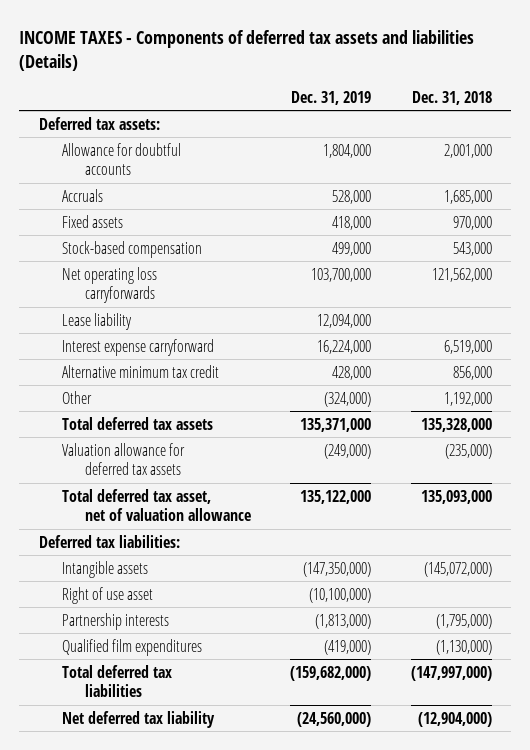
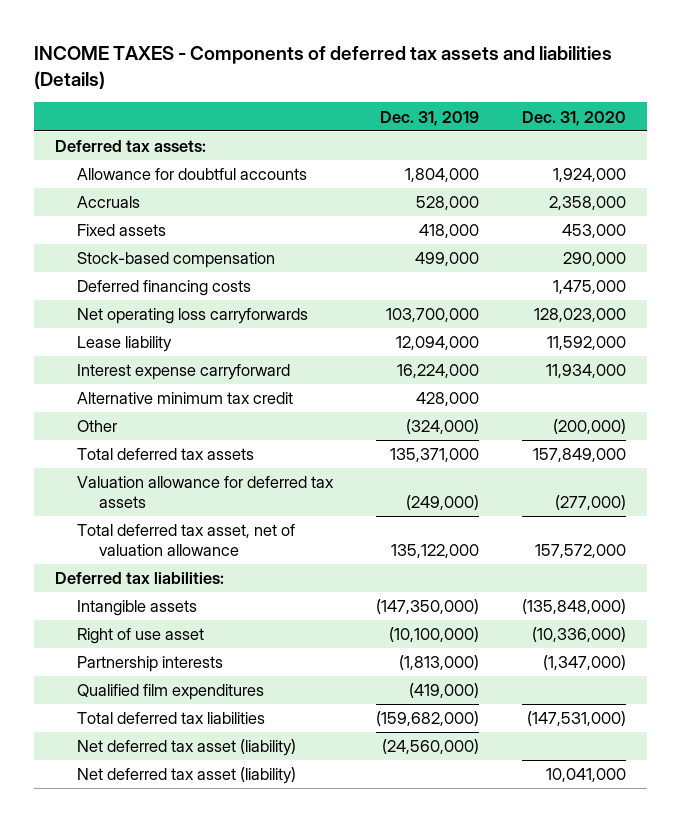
[411,91,492,106] Dec. 31, 2018 -> none
none -> [521,110,626,126] Dec. 31, 2020
none -> [77,280,252,297] Deferred financing costs
[62,710,216,728] Net deferred tax liability -> [77,739,297,757] Net deferred tax asset (liability)
none -> [77,767,297,785] Net deferred tax asset (liability)

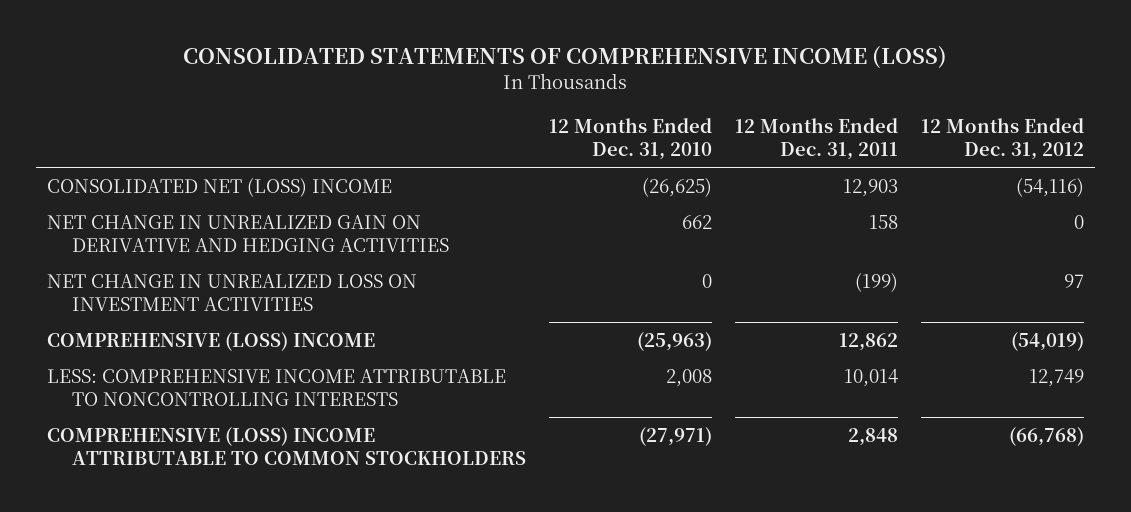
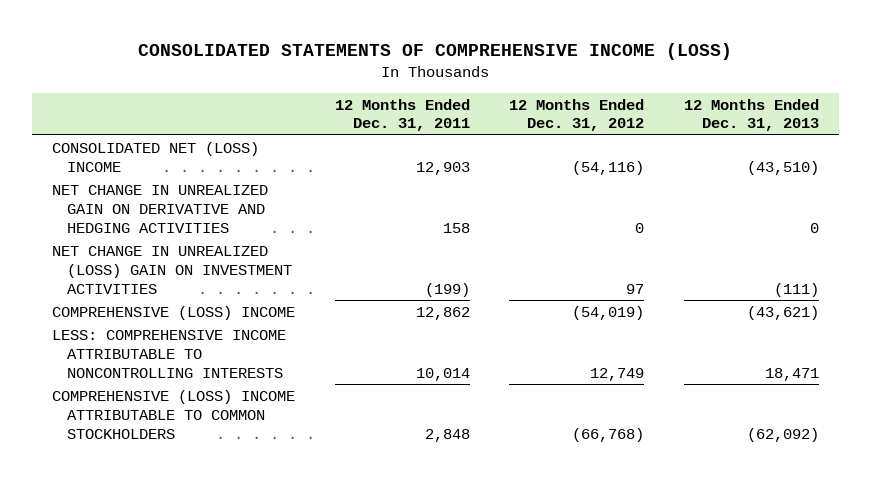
[549,117,713,160] 12 Months Ended Dec. 31, 2010 -> none
none -> [684,98,820,132] 12 Months Ended Dec. 31, 2013
[47,273,418,311] NET CHANGE IN UNREALIZED LOSS ON INVESTMENT ACTIVITIES -> [51,245,293,294] NET CHANGE IN UNREALIZED (LOSS) GAIN ON INVESTMENT ACTIVITIES

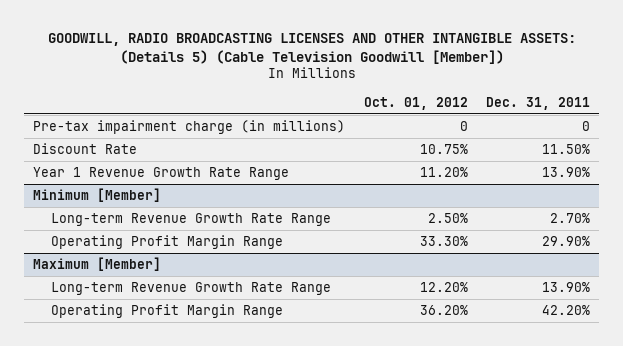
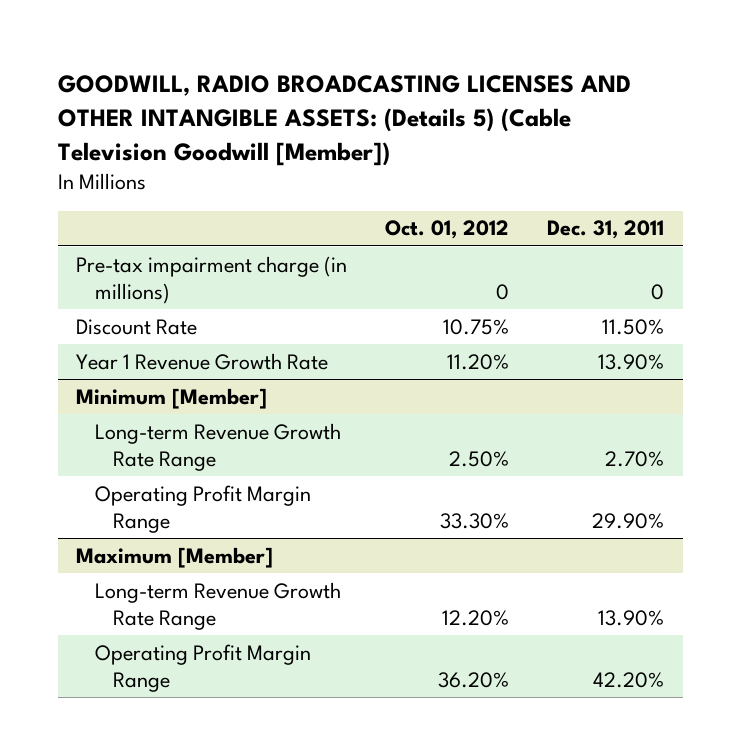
[33,167,290,181] Year 1 Revenue Growth Rate Range -> [76,352,329,370] Year 1 Revenue Growth Rate

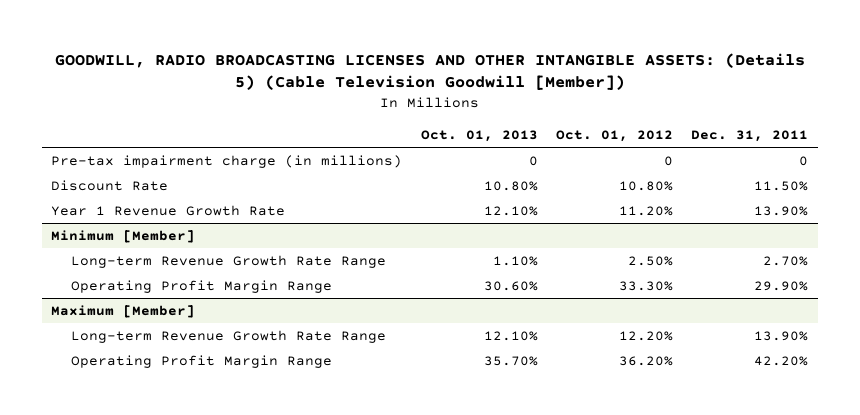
none -> [420,129,538,142] Oct. 01, 2013
[443,318,510,335] 10.75% -> [619,181,674,192] 10.80%

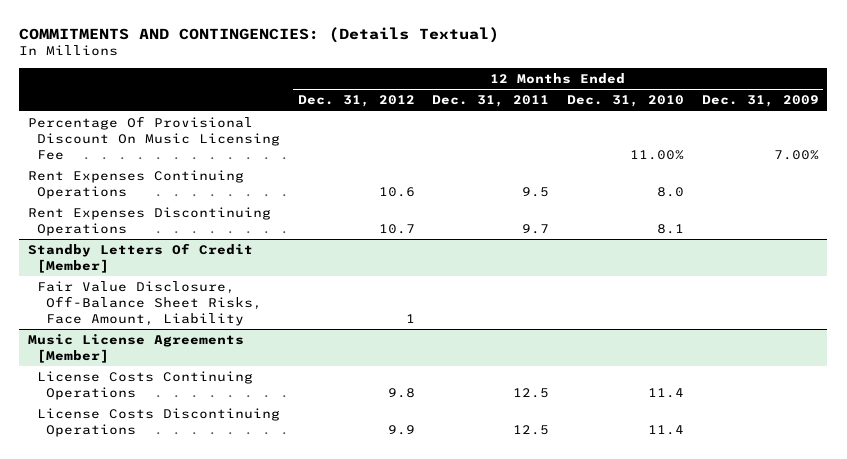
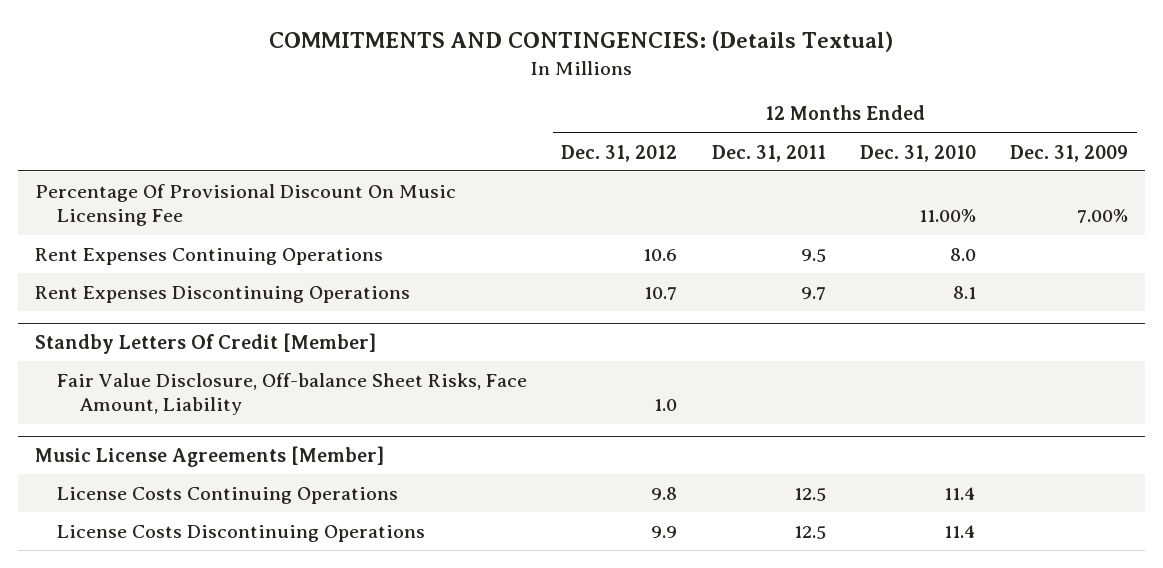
[36,281,262,326] Fair Value Disclosure, Off-Balance Sheet Risks, Face Amount, Liability -> [57,372,528,416] Fair Value Disclosure, Off-balance Sheet Risks, Face Amount, Liability
[405,313,415,323] 1 -> [654,399,678,412] 1.0

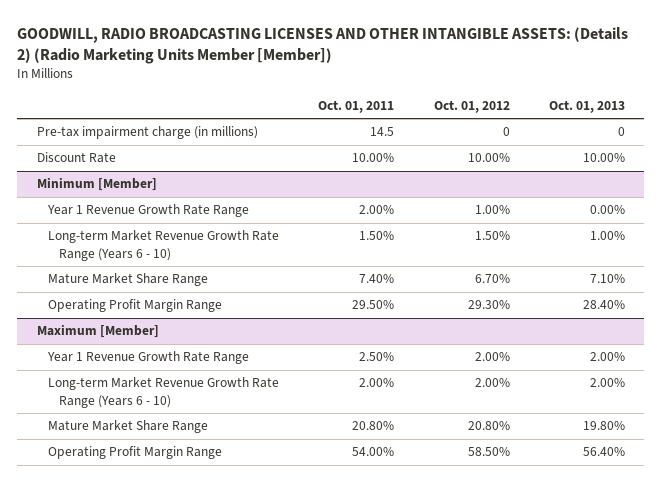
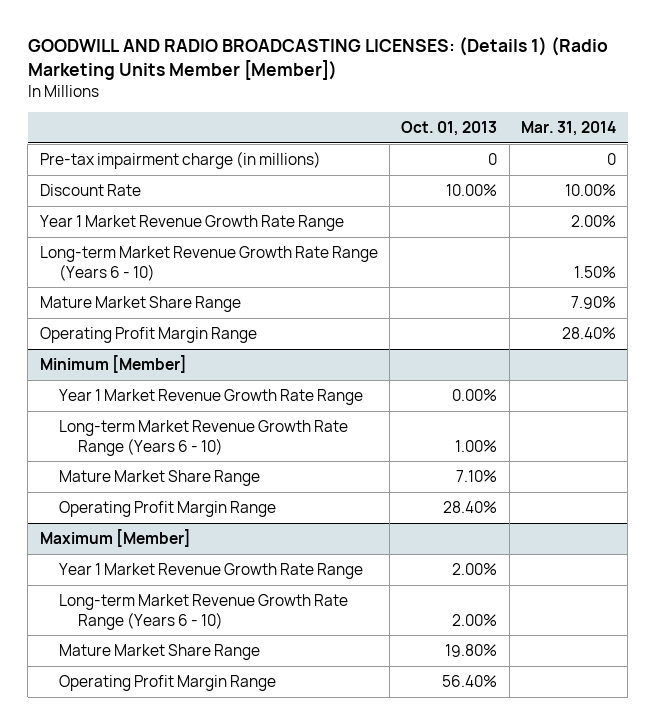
[17,26,629,64] GOODWILL, RADIO BROADCASTING LICENSES AND OTHER INTANGIBLE ASSETS: (Details 2) (Radio Marketing Units Member [Member]) -> [27,36,608,80] GOODWILL AND RADIO BROADCASTING LICENSES: (Details 1) (Radio Marketing Units Member [Member])
[318,99,395,113] Oct. 01, 2011 -> none
[433,99,510,113] Oct. 01, 2012 -> none
none -> [520,121,616,137] Mar. 31, 2014
none -> [39,215,344,232] Year 1 Market Revenue Growth Rate Range
none -> [39,246,378,281] Long-term Market Revenue Growth Rate Range (Years 6 - 10)
none -> [39,296,241,313] Mature Market Share Range
none -> [39,327,257,344] Operating Profit Margin Range
[47,204,250,218] Year 1 Revenue Growth Rate Range -> [58,389,363,406] Year 1 Market Revenue Growth Rate Range
[47,351,250,365] Year 1 Revenue Growth Rate Range -> [58,563,363,580] Year 1 Market Revenue Growth Rate Range

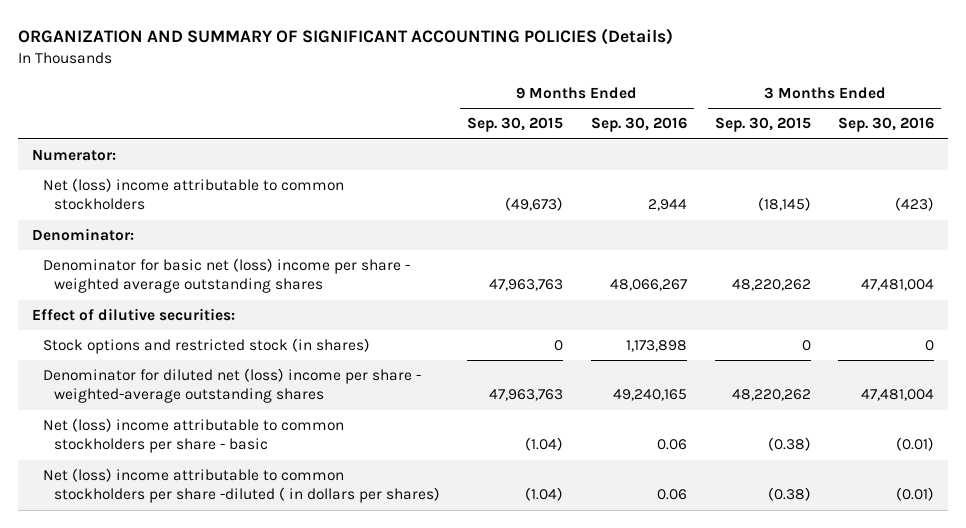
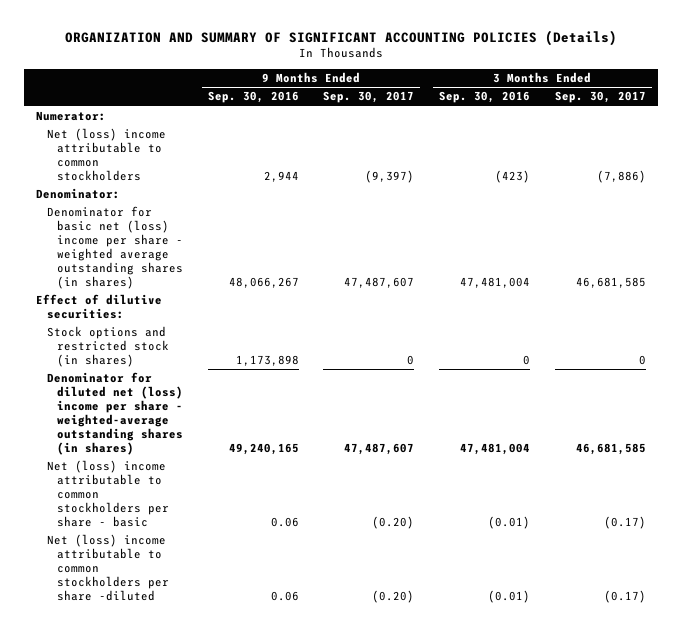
[467,117,564,133] Sep. 30, 2015 -> none
[714,117,811,133] Sep. 30, 2015 -> none
none -> [323,91,415,104] Sep. 30, 2017
none -> [554,91,646,104] Sep. 30, 2017
[42,257,410,294] Denominator for basic net (loss) income per share - weighted average outstanding shares -> [46,206,184,289] Denominator for basic net (loss) income per share - weighted average outstanding shares (in shares)
[42,367,421,404] Denominator for diluted net (loss) income per share - weighted-average outstanding shares -> [46,372,184,455] Denominator for diluted net (loss) income per share - weighted-average outstanding shares (in shares)
[42,467,440,504] Net (loss) income attributable to common stockholders per share -diluted ( in dollars per shares) -> [46,534,170,602] Net (loss) income attributable to common stockholders per share -diluted

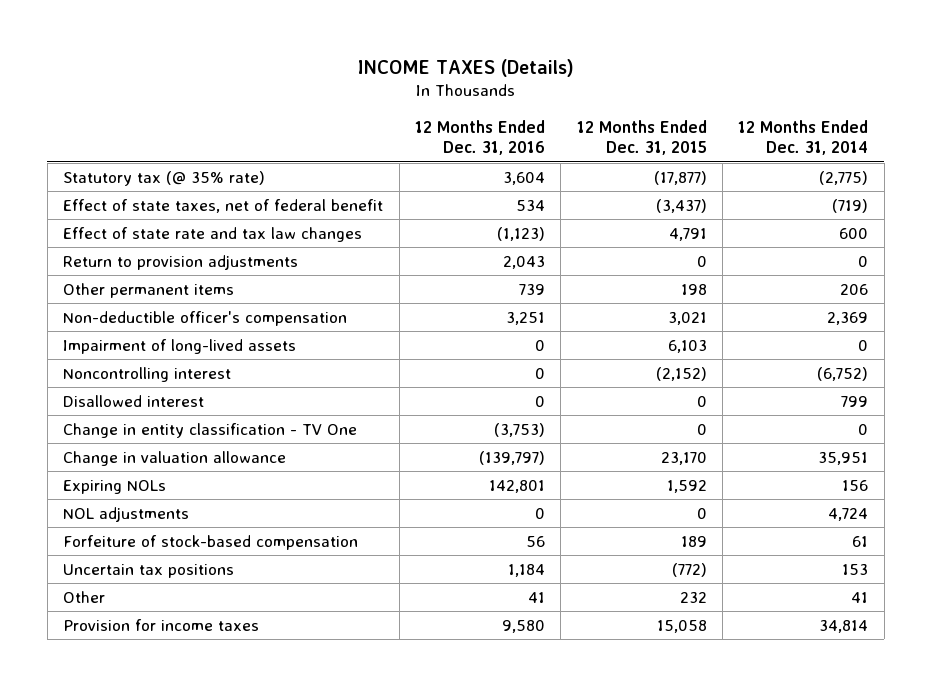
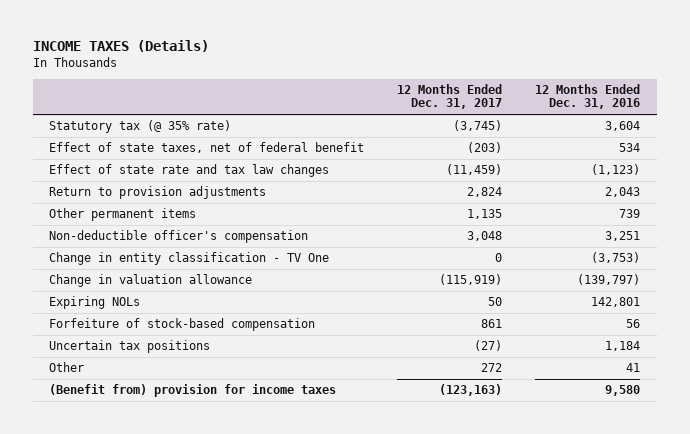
[576,119,707,156] 12 Months Ended Dec. 31, 2015 -> none
[738,119,869,156] 12 Months Ended Dec. 31, 2014 -> none
none -> [397,83,503,110] 12 Months Ended Dec. 31, 2017
[63,338,297,354] Impairment of long-lived assets -> none
[63,366,232,382] Noncontrolling interest -> none
[63,394,205,407] Disallowed interest -> none
[63,506,190,522] NOL adjustments -> none
[63,618,260,631] Provision for income taxes -> [49,384,337,398] (Benefit from) provision for income taxes

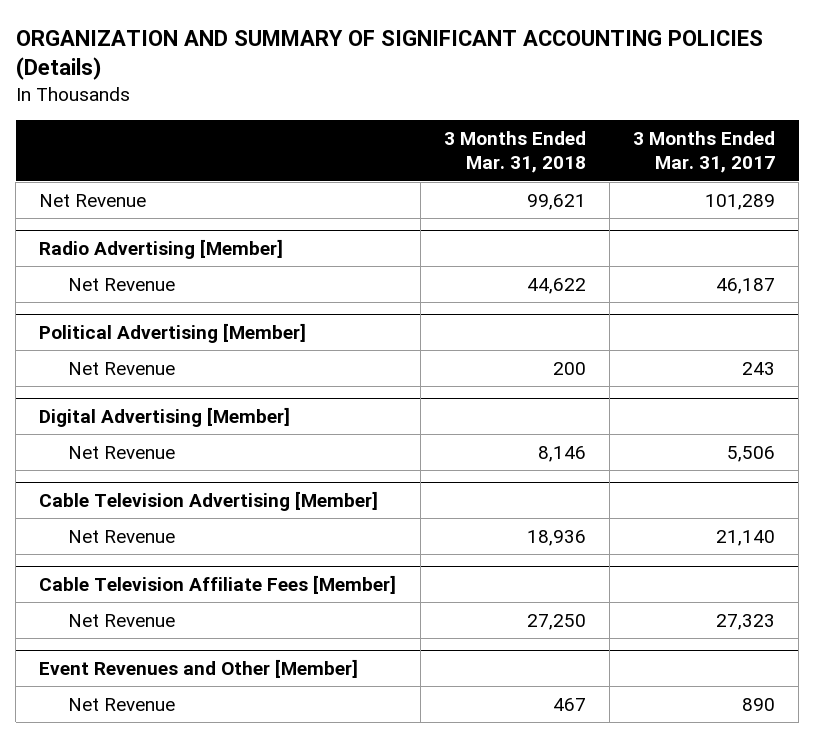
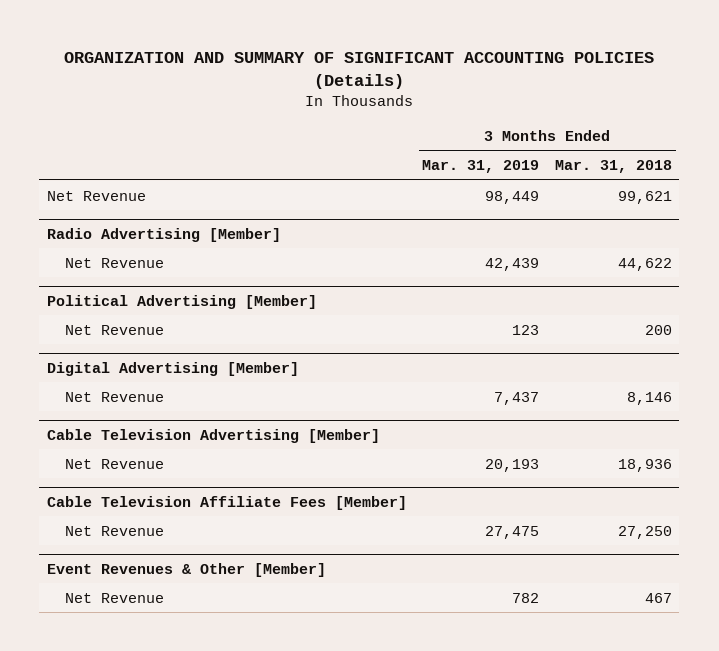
[633,131,776,174] 3 Months Ended Mar. 31, 2017 -> none
none -> [422,160,540,174] Mar. 31, 2019
[39,658,359,678] Event Revenues and Other [Member] -> [47,562,327,577] Event Revenues & Other [Member]

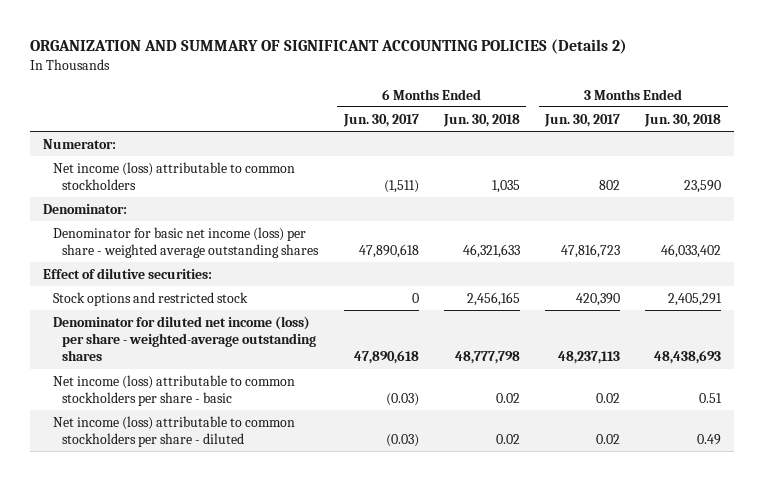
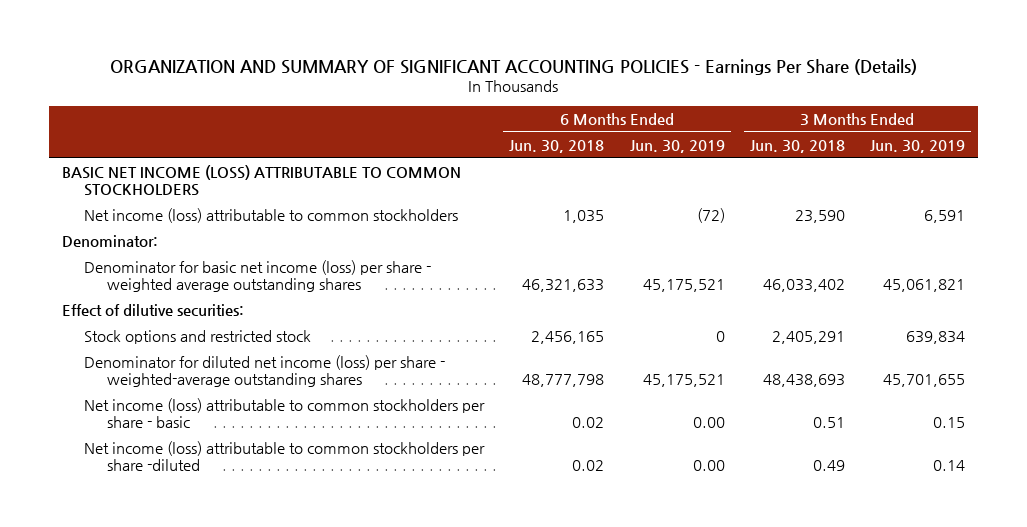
[30,39,628,55] ORGANIZATION AND SUMMARY OF SIGNIFICANT ACCOUNTING POLICIES (Details 2) -> [110,58,918,75] ORGANIZATION AND SUMMARY OF SIGNIFICANT ACCOUNTING POLICIES - Earnings Per Share (Details)
[342,113,419,127] Jun. 30, 2017 -> none
[543,113,620,127] Jun. 30, 2017 -> none
none -> [629,139,725,153] Jun. 30, 2019
none -> [870,139,966,153] Jun. 30, 2019
[43,138,117,149] Numerator: -> [61,165,461,196] BASIC NET INCOME (LOSS) ATTRIBUTABLE TO COMMON STOCKHOLDERS
[52,415,295,447] Net income (loss) attributable to common stockholders per share - diluted -> [84,441,486,471] Net income (loss) attributable to common stockholders per share -diluted

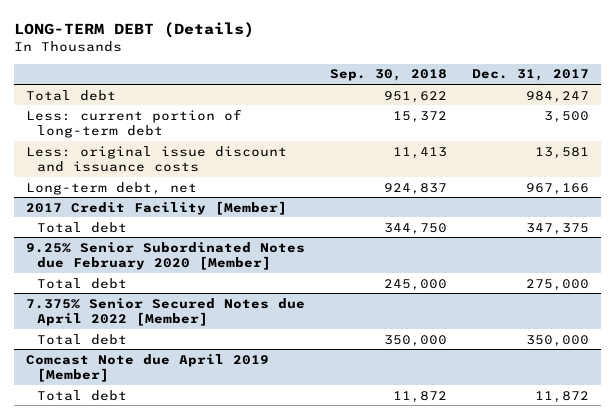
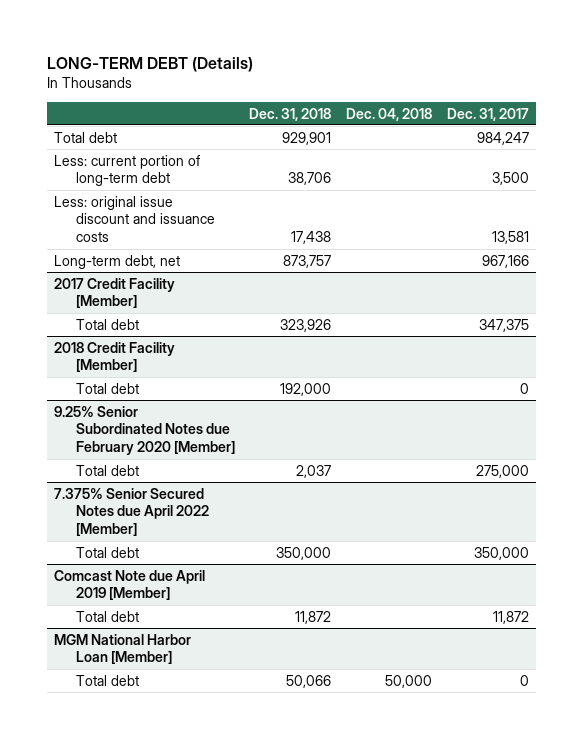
[329,69,447,82] Sep. 30, 2018 -> none
none -> [249,107,332,121] Dec. 31, 2018
none -> [345,107,432,121] Dec. 04, 2018
none -> [54,341,176,373] 2018 Credit Facility [Member]
none -> [75,382,139,394] Total debt
none -> [54,633,192,665] MGM National Harbor Loan [Member]
none -> [75,674,139,686] Total debt

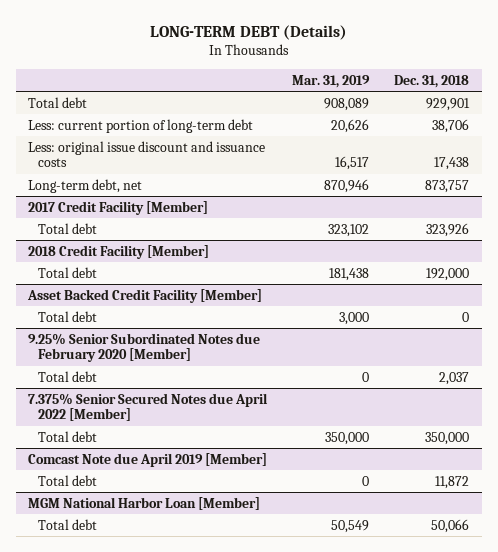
[345,107,432,121] Dec. 04, 2018 -> none
[446,107,529,121] Dec. 31, 2017 -> none
none -> [292,74,371,88] Mar. 31, 2019
none -> [27,288,263,303] Asset Backed Credit Facility [Member]
none -> [38,310,98,322] Total debt

